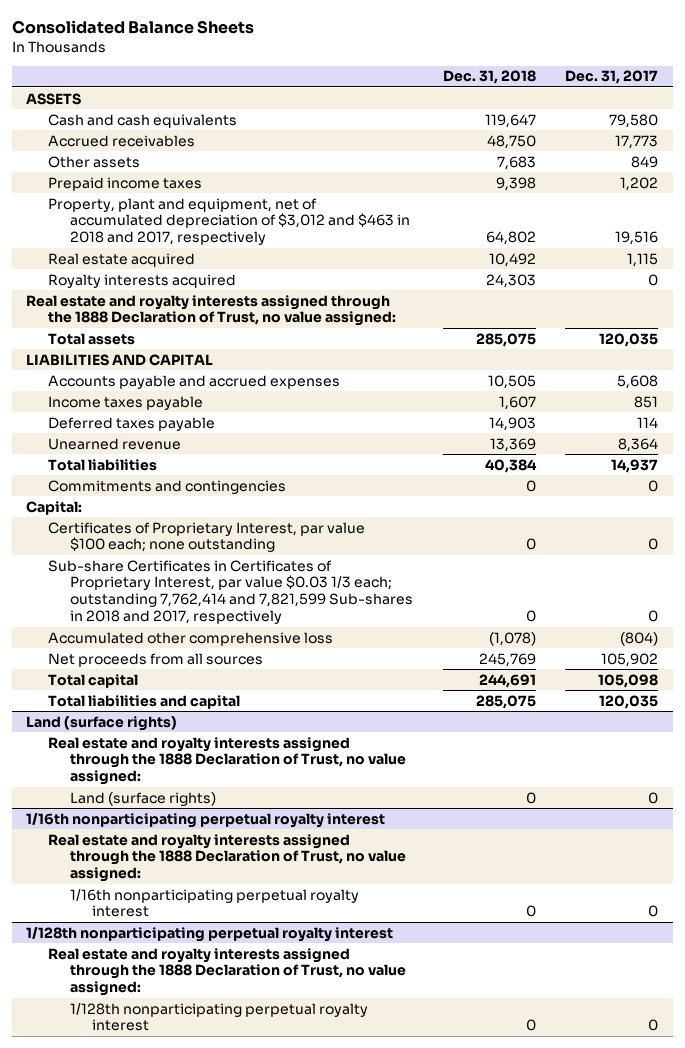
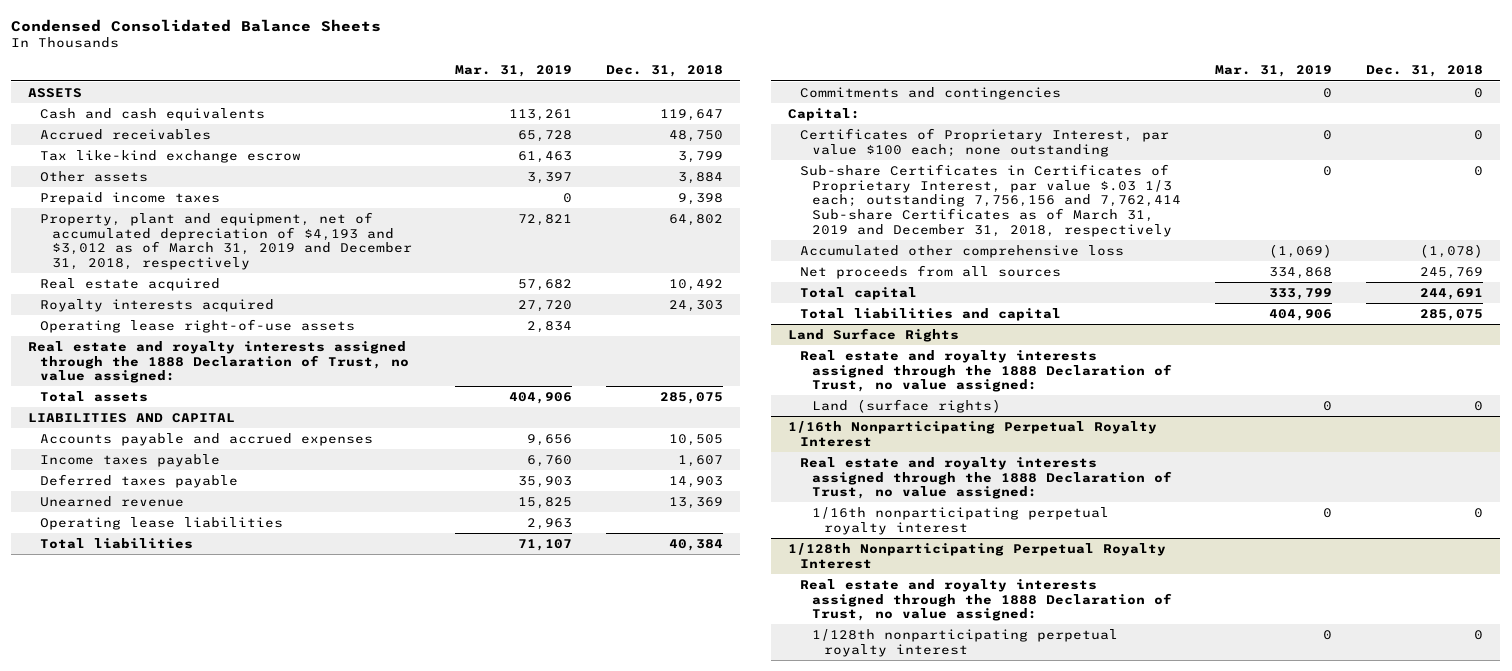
[11,20,254,35] Consolidated Balance Sheets -> [11,18,382,32] Condensed Consolidated Balance Sheets
[565,70,659,85] Dec. 31, 2017 -> none
none -> [455,65,573,78] Mar. 31, 2019
none -> [40,149,302,163] Tax like-kind exchange escrow
[496,155,536,170] 7,683 -> [678,171,724,184] 3,884
[48,197,411,246] Property, plant and equipment, net of accumulated depreciation of $3,012 and $463 in 2018 and 2017, respectively -> [40,211,413,271] Property, plant and equipment, net of accumulated depreciation of $4,193 and $3,012 as of March 31, 2019 and December 31, 2018, respectively
none -> [40,318,356,333] Operating lease right-of-use assets
none -> [40,516,284,530] Operating lease liabilities
[48,559,414,625] Sub-share Certificates in Certificates of Proprietary Interest, par value $0.03 1/3 each; outstanding 7,762,414 and 7,821,599 Sub-shares in 2018 and 2017, respectively -> [800,163,1182,237] Sub-share Certificates in Certificates of Proprietary Interest, par value $.03 1/3 each; outstanding 7,756,156 and 7,762,414 Sub-share Certificates as of March 31, 2019 and December 31, 2018, respectively
[26,715,178,731] Land (surface rights) -> [788,327,960,342] Land Surface Rights
[26,812,386,828] 1/16th nonparticipating perpetual royalty interest -> [788,420,1158,447] 1/16th Nonparticipating Perpetual Royalty Interest
[26,926,394,942] 1/128th nonparticipating perpetual royalty interest -> [788,542,1167,569] 1/128th Nonparticipating Perpetual Royalty Interest

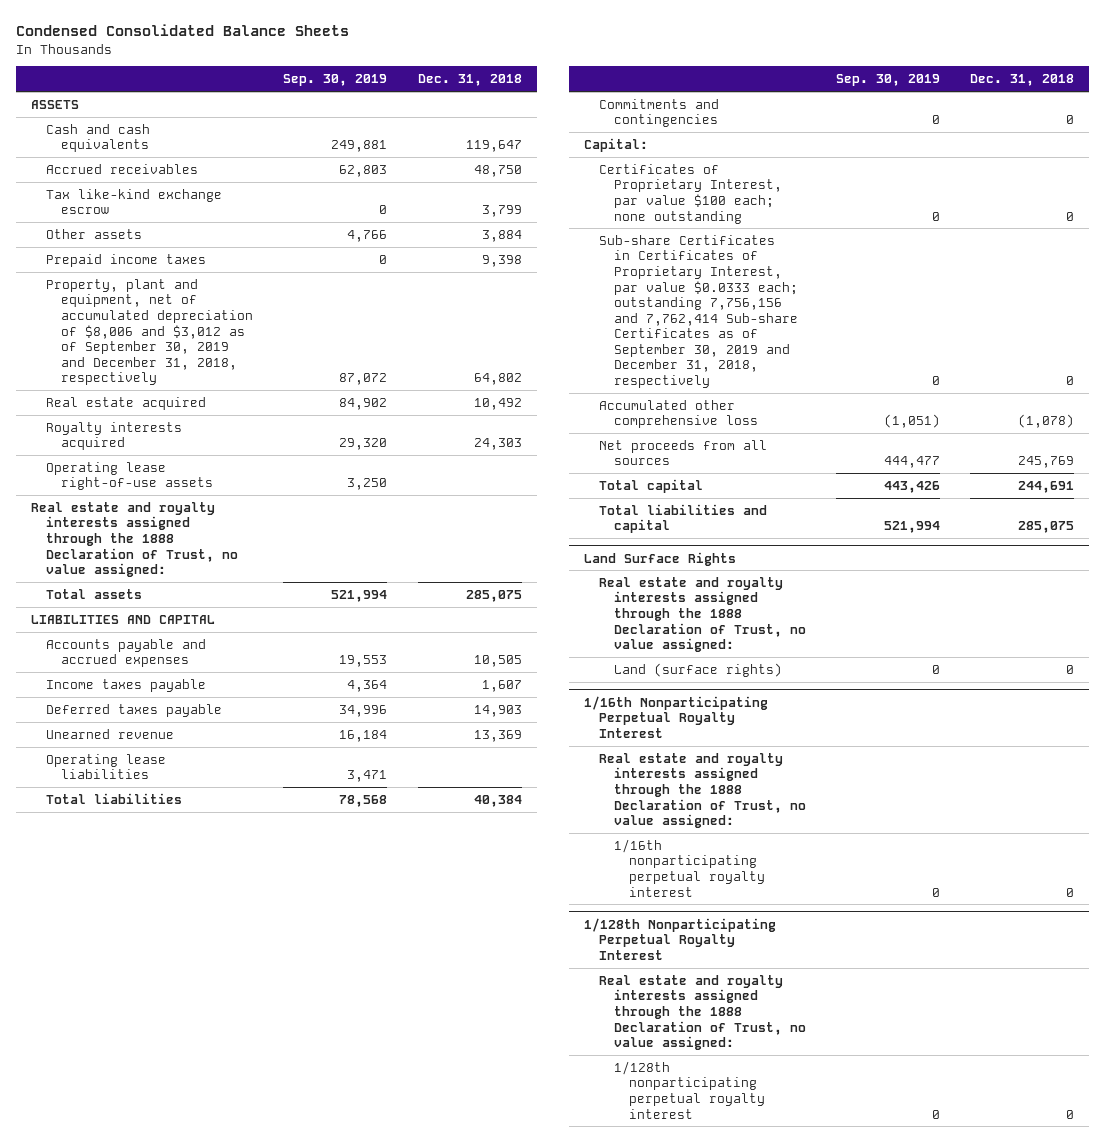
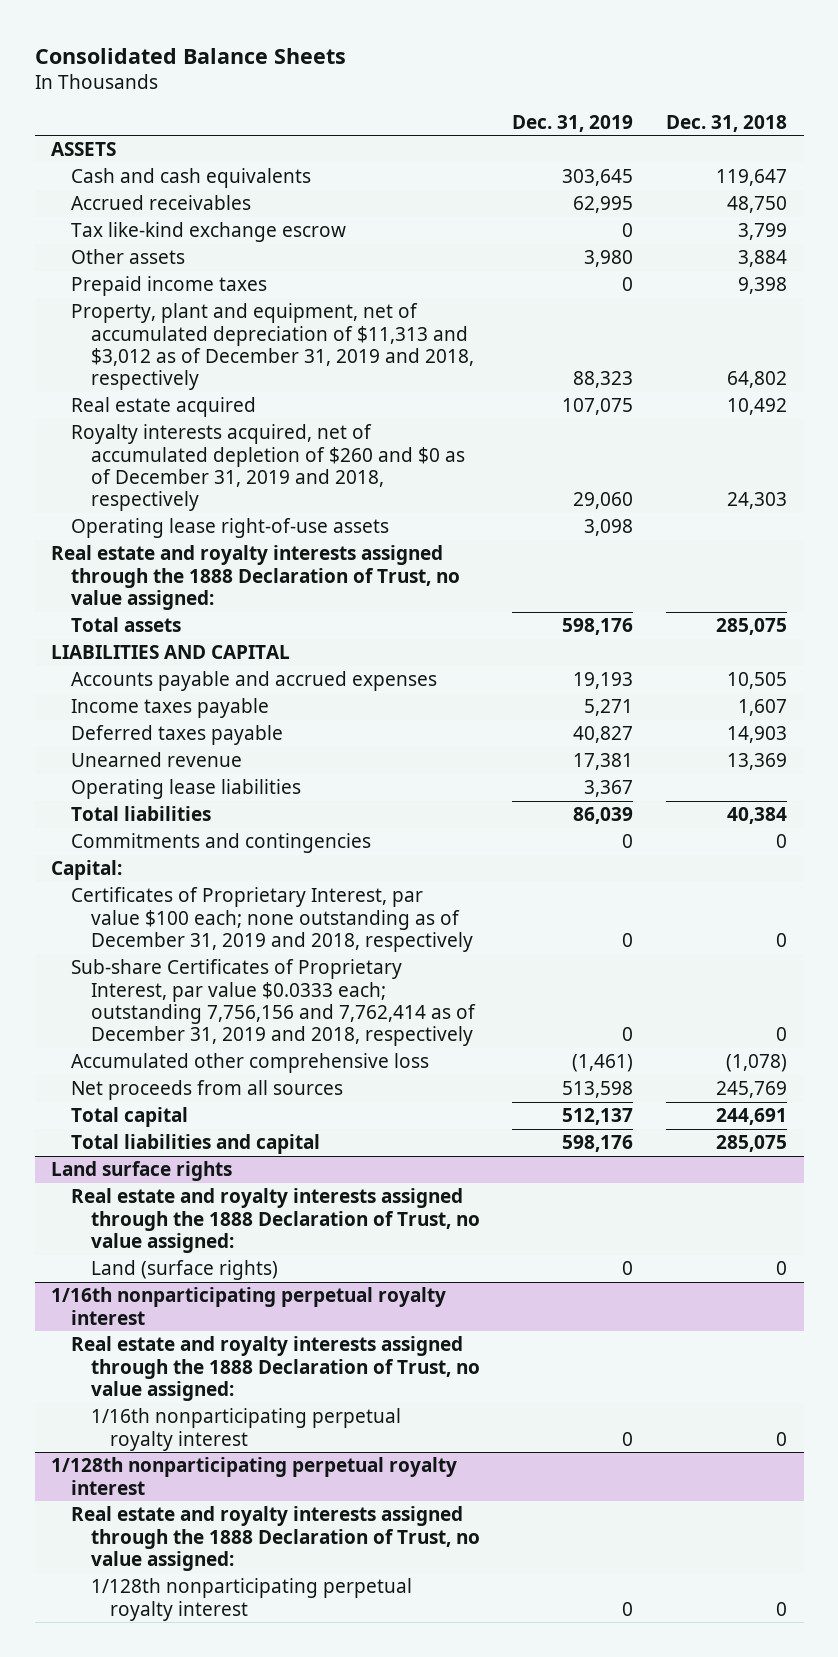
[16,24,350,37] Condensed Consolidated Balance Sheets -> [34,47,346,64] Consolidated Balance Sheets
[283,74,388,87] Sep. 30, 2019 -> none
none -> [512,114,634,132] Dec. 31, 2019
[46,278,254,386] Property, plant and equipment, net of accumulated depreciation of $8,006 and $3,012 as of September 30, 2019 and December 31, 2018, respectively -> [70,303,474,390] Property, plant and equipment, net of accumulated depreciation of $11,313 and $3,012 as of December 31, 2019 and 2018, respectively
[46,421,183,451] Royalty interests acquired -> [70,424,465,511] Royalty interests acquired, net of accumulated depletion of $260 and $0 as of December 31, 2019 and 2018, respectively
[598,163,782,224] Certificates of Proprietary Interest, par value $100 each; none outstanding -> [70,887,473,952] Certificates of Proprietary Interest, par value $100 each; none outstanding as of December 31, 2019 and 2018, respectively
[598,234,798,388] Sub-share Certificates in Certificates of Proprietary Interest, par value $0.0333 each; outstanding 7,756,156 and 7,762,414 Sub-share Certificates as of September 30, 2019 and December 31, 2018, respectively -> [70,959,476,1046] Sub-share Certificates of Proprietary Interest, par value $0.0333 each; outstanding 7,756,156 and 7,762,414 as of December 31, 2019 and 2018, respectively
[584,551,737,566] Land Surface Rights -> [51,1161,233,1182] Land surface rights
[584,695,769,738] 1/16th Nonparticipating Perpetual Royalty Interest -> [51,1287,447,1325] 1/16th nonparticipating perpetual royalty interest
[584,917,777,960] 1/128th Nonparticipating Perpetual Royalty Interest -> [51,1457,458,1495] 1/128th nonparticipating perpetual royalty interest

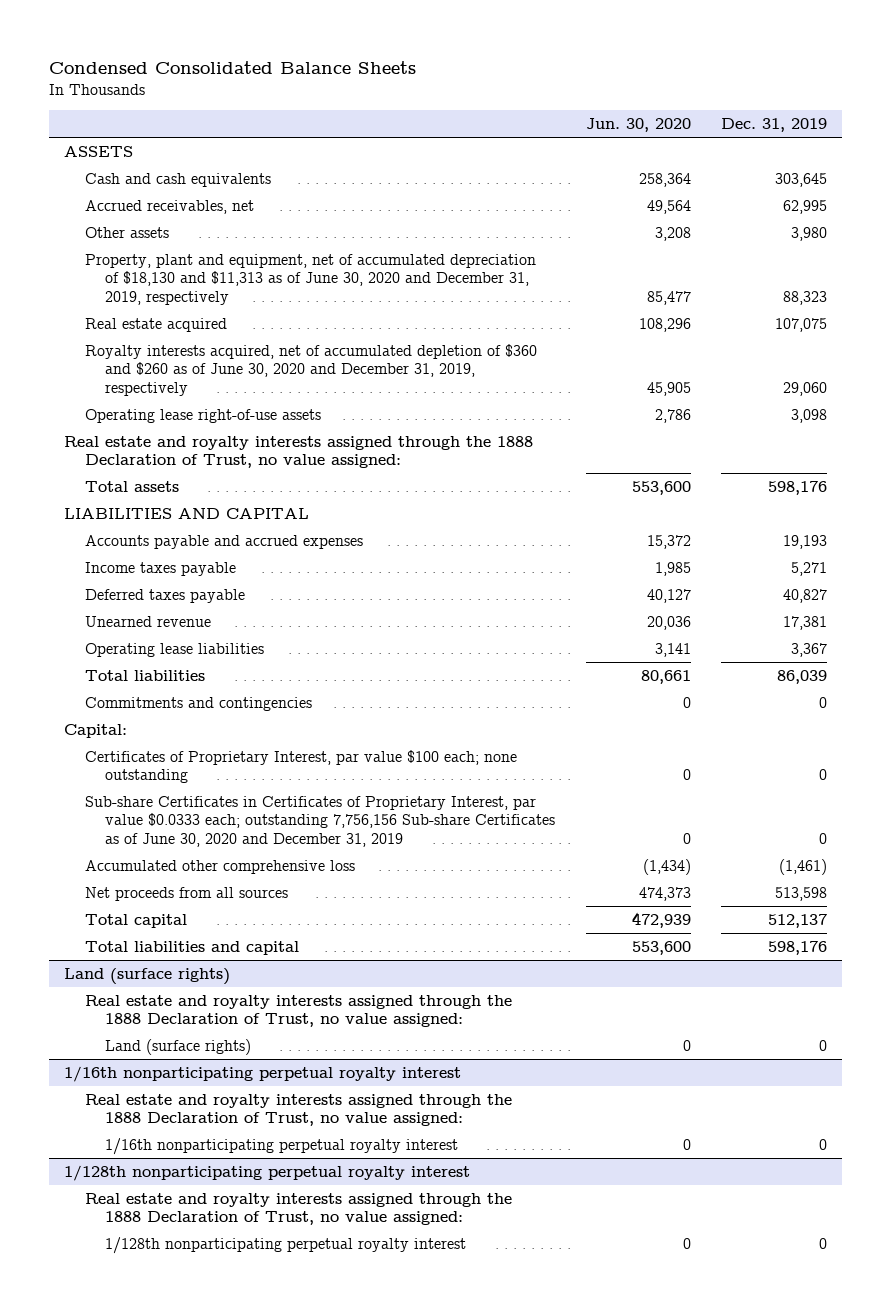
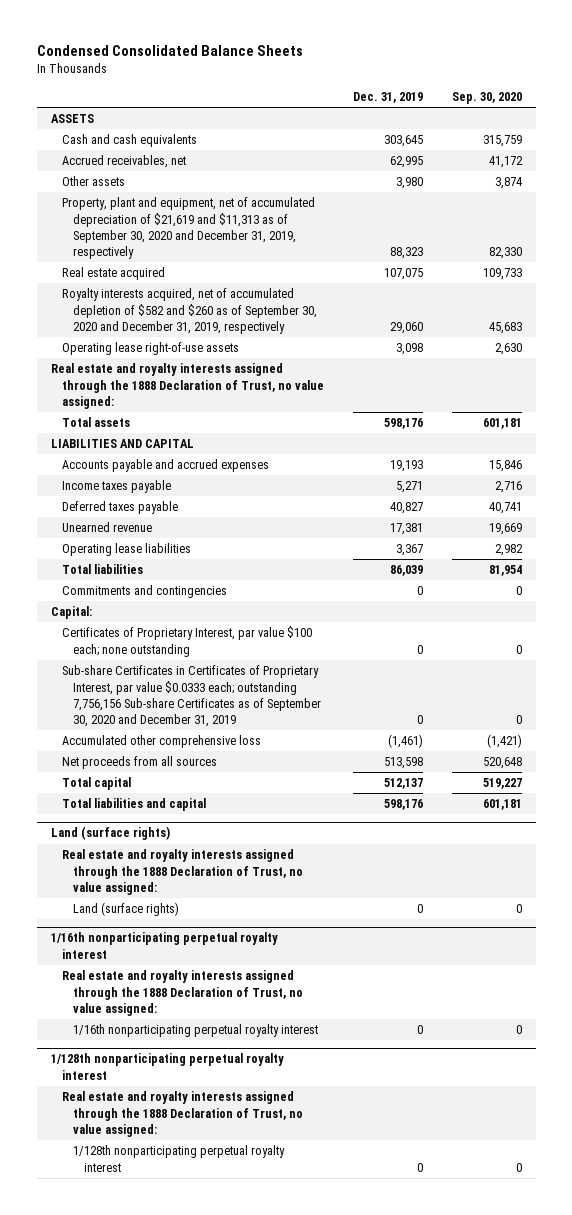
[585,118,691,133] Jun. 30, 2020 -> none
none -> [451,92,522,105] Sep. 30, 2020
[84,253,536,305] Property, plant and equipment, net of accumulated depreciation of $18,130 and $11,313 as of June 30, 2020 and December 31, 2019, respectively -> [61,197,315,260] Property, plant and equipment, net of accumulated depreciation of $21,619 and $11,313 as of September 30, 2020 and December 31, 2019, respectively
[84,343,537,396] Royalty interests acquired, net of accumulated depletion of $360 and $260 as of June 30, 2020 and December 31, 2019, respectively -> [61,288,317,334] Royalty interests acquired, net of accumulated depletion of $582 and $260 as of September 30, 2020 and December 31, 2019, respectively
[84,795,556,847] Sub-share Certificates in Certificates of Proprietary Interest, par value $0.0333 each; outstanding 7,756,156 Sub-share Certificates as of June 30, 2020 and December 31, 2019 -> [61,665,321,728] Sub-share Certificates in Certificates of Proprietary Interest, par value $0.0333 each; outstanding 7,756,156 Sub-share Certificates as of September 30, 2020 and December 31, 2019

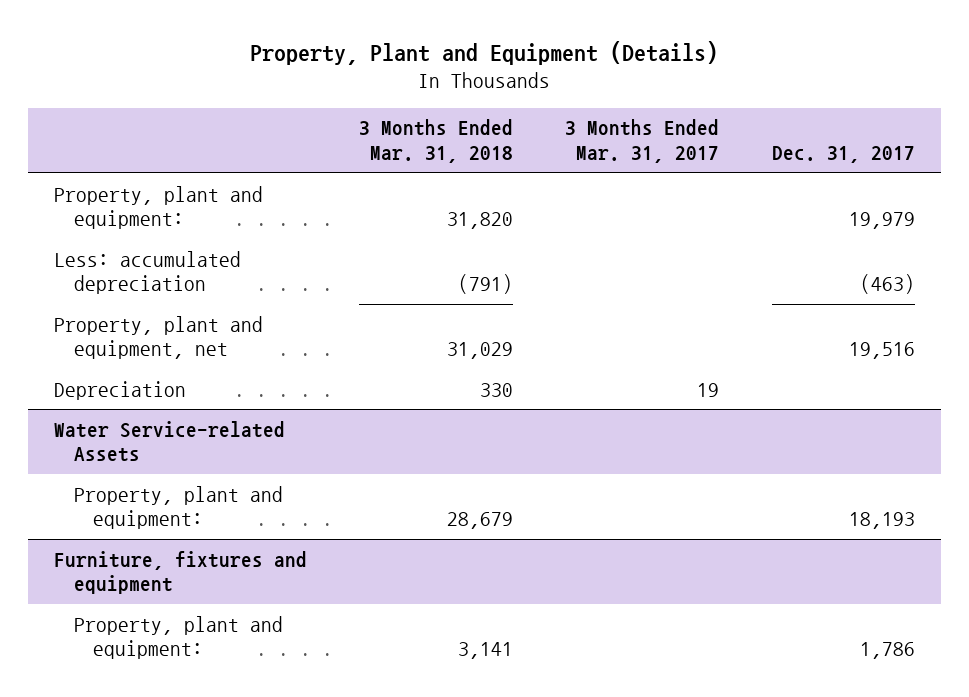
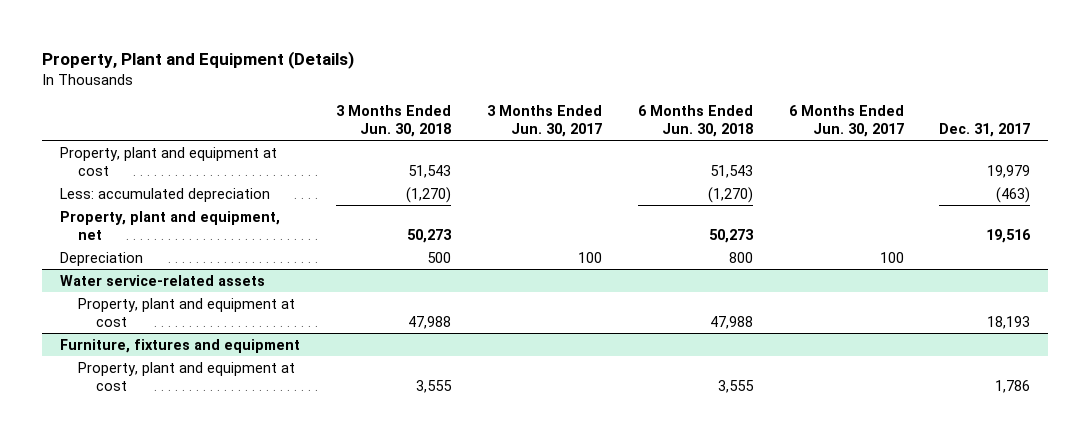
[359,119,514,164] 3 Months Ended Mar. 31, 2018 -> none
[565,119,720,164] 3 Months Ended Mar. 31, 2017 -> none
none -> [335,104,451,137] 3 Months Ended Jun. 30, 2018
none -> [486,104,602,137] 3 Months Ended Jun. 30, 2017
none -> [637,104,753,137] 6 Months Ended Jun. 30, 2018
none -> [788,104,904,137] 6 Months Ended Jun. 30, 2017
[54,185,264,230] Property, plant and equipment: -> [60,146,278,176] Property, plant and equipment at cost
[54,420,286,463] Water Service-related Assets -> [60,274,266,286] Water service-related assets
[73,485,283,530] Property, plant and equipment: -> [78,297,296,327] Property, plant and equipment at cost
[73,615,283,660] Property, plant and equipment: -> [78,361,296,391] Property, plant and equipment at cost

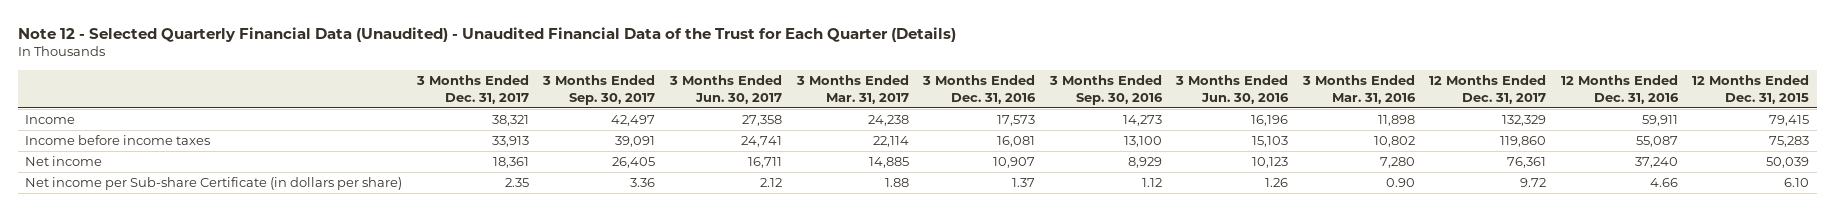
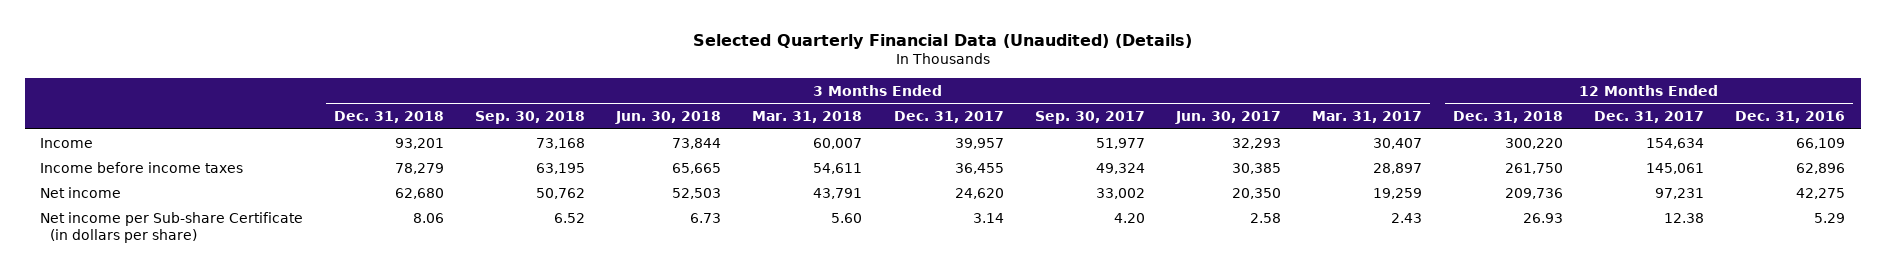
[18,26,957,42] Note 12 - Selected Quarterly Financial Data (Unaudited) - Unaudited Financial Data of the Trust for Each Quarter (Details) -> [692,33,1192,49] Selected Quarterly Financial Data (Unaudited) (Details)
[922,74,1037,104] 3 Months Ended Dec. 31, 2016 -> none
[1048,74,1163,105] 3 Months Ended Sep. 30, 2016 -> none
[1175,74,1290,104] 3 Months Ended Jun. 30, 2016 -> none
[1301,74,1416,104] 3 Months Ended Mar. 31, 2016 -> none
[1692,74,1810,104] 12 Months Ended Dec. 31, 2015 -> none
none -> [334,111,445,124] Dec. 31, 2018
none -> [475,111,586,125] Sep. 30, 2018
none -> [615,111,722,125] Jun. 30, 2018
none -> [752,111,863,124] Mar. 31, 2018
none -> [1453,111,1564,124] Dec. 31, 2018
[491,115,529,127] 38,321 -> [954,137,1004,149] 39,957
[611,115,656,127] 42,497 -> [1095,137,1145,149] 51,977
[742,115,783,127] 27,358 -> [1231,137,1281,149] 32,293
[867,115,909,127] 24,238 -> [1372,137,1422,149] 30,407
[1502,115,1547,127] 132,329 -> [1646,137,1705,149] 154,634
[1641,115,1678,127] 59,911 -> [1796,137,1846,149] 66,109
[491,136,529,148] 33,913 -> [954,162,1004,174] 36,455
[615,136,656,148] 39,091 -> [1095,162,1145,174] 49,324
[741,136,783,148] 24,741 -> [1231,162,1281,174] 30,385
[872,136,909,148] 22,114 -> [1372,162,1422,174] 28,897
[1500,136,1547,148] 119,860 -> [1646,162,1705,174] 145,061
[1635,136,1678,148] 55,087 -> [1796,162,1846,174] 62,896
[492,157,529,169] 18,361 -> [954,187,1004,199] 24,620
[612,157,656,169] 26,405 -> [1095,187,1145,199] 33,002
[748,157,783,169] 16,711 -> [1231,187,1281,199] 20,350
[868,157,909,169] 14,885 -> [1372,187,1422,199] 19,259
[1507,157,1547,169] 76,361 -> [1655,187,1705,199] 97,231
[1634,157,1678,169] 37,240 -> [1796,187,1846,199] 42,275
[504,178,529,188] 2.35 -> [972,212,1004,223] 3.14
[630,178,656,188] 3.36 -> [1113,212,1145,223] 4.20
[760,178,783,188] 2.12 -> [1249,212,1281,223] 2.58
[884,178,909,188] 1.88 -> [1390,212,1422,223] 2.43
[1520,178,1547,188] 9.72 -> [1664,212,1705,223] 12.38
[1649,178,1678,188] 4.66 -> [1814,212,1846,223] 5.29

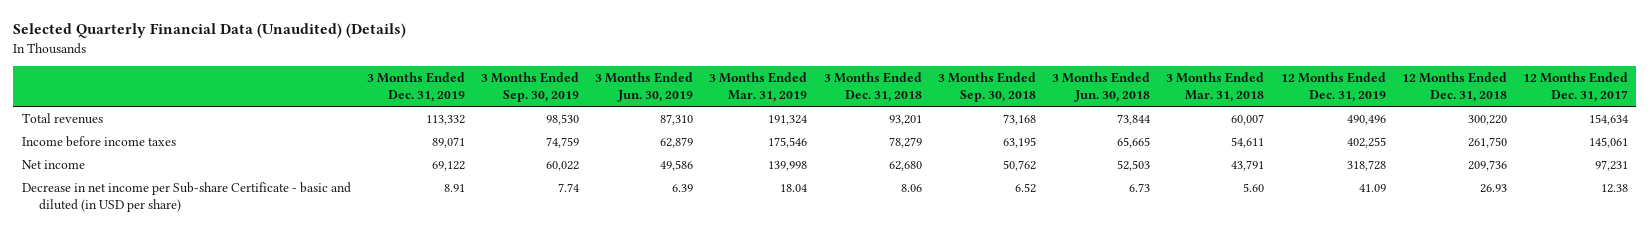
[893,111,1004,124] Dec. 31, 2017 -> none
[1034,111,1145,125] Sep. 30, 2017 -> none
[1174,111,1281,125] Jun. 30, 2017 -> none
[1311,111,1422,124] Mar. 31, 2017 -> none
[1735,111,1846,124] Dec. 31, 2016 -> none
none -> [366,72,465,103] 3 Months Ended Dec. 31, 2019
none -> [481,72,580,103] 3 Months Ended Sep. 30, 2019
none -> [595,72,694,103] 3 Months Ended Jun. 30, 2019
none -> [709,72,808,103] 3 Months Ended Mar. 31, 2019
none -> [1280,72,1386,103] 12 Months Ended Dec. 31, 2019
[40,137,94,148] Income -> [21,113,103,125] Total revenues
[40,211,304,244] Net income per Sub-share Certificate (in dollars per share) -> [21,182,351,213] Decrease in net income per Sub-share Certificate - basic and diluted (in USD per share)

